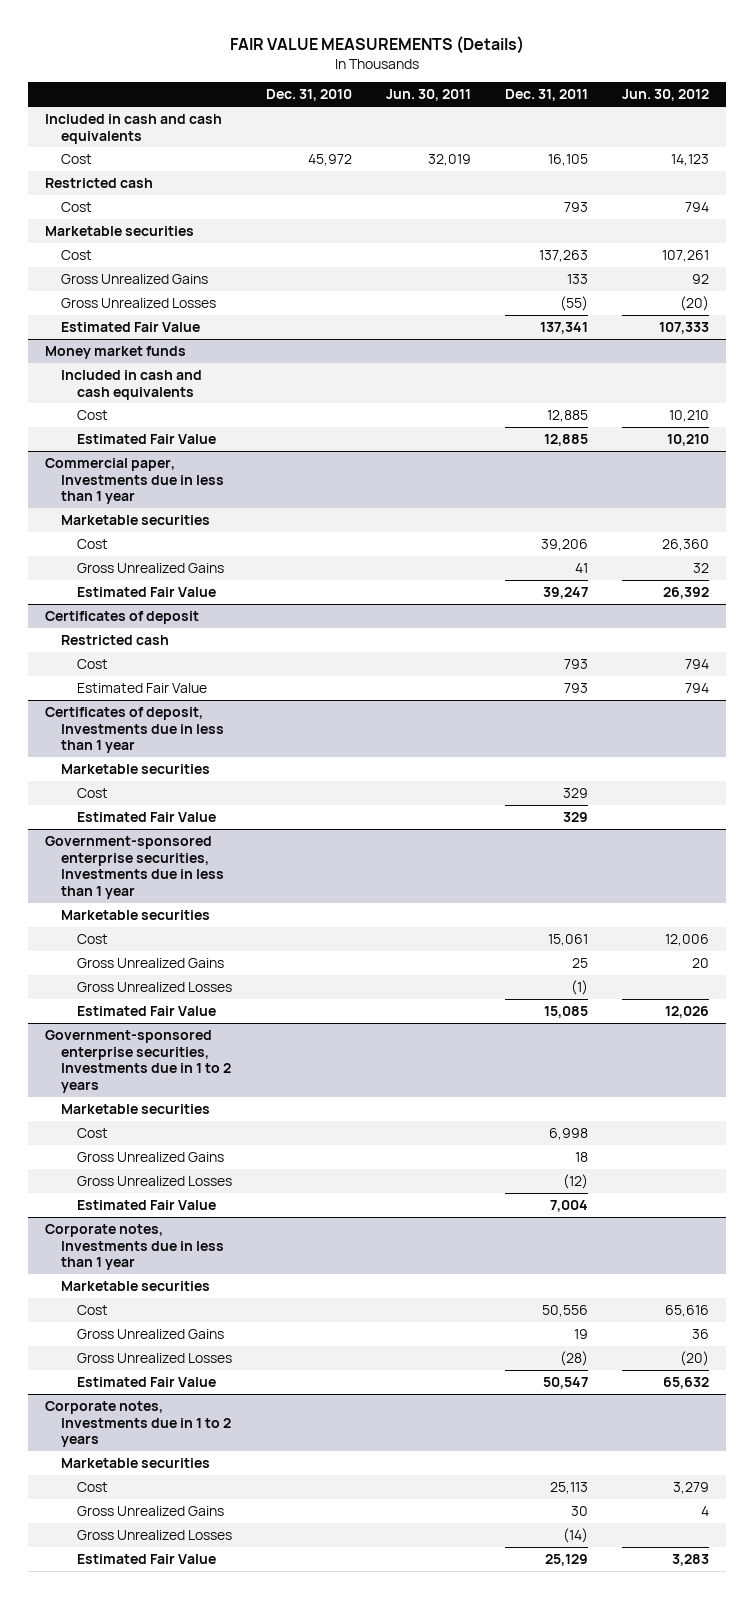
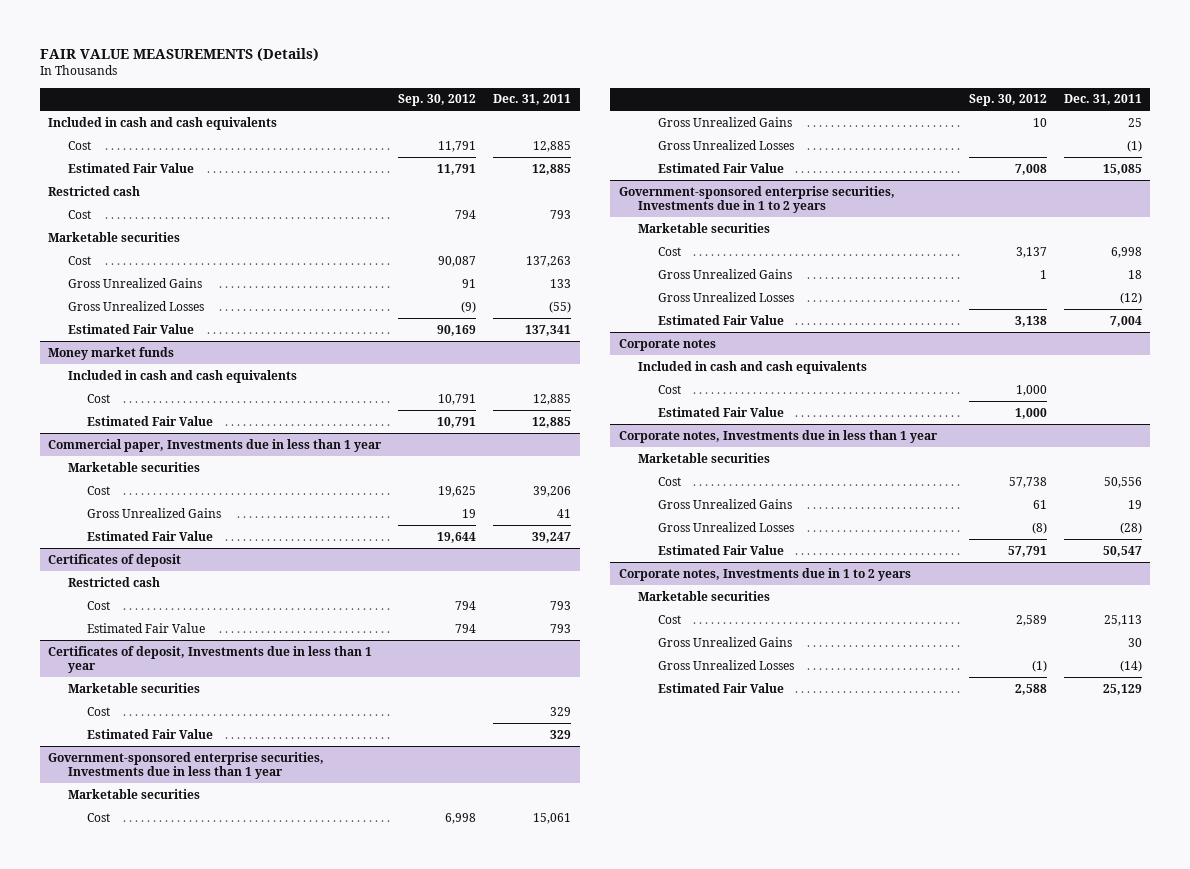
[265,89,352,102] Dec. 31, 2010 -> none
[385,89,471,102] Jun. 30, 2011 -> none
[621,89,709,102] Jun. 30, 2012 -> none
none -> [398,94,477,107] Sep. 30, 2012
[547,153,588,166] 16,105 -> [533,140,572,152] 12,885
none -> [67,162,194,173] Estimated Fair Value
none -> [618,338,716,351] Corporate notes
none -> [638,360,868,374] Included in cash and cash equivalents
none -> [657,384,681,394] Cost
none -> [657,406,784,417] Estimated Fair Value

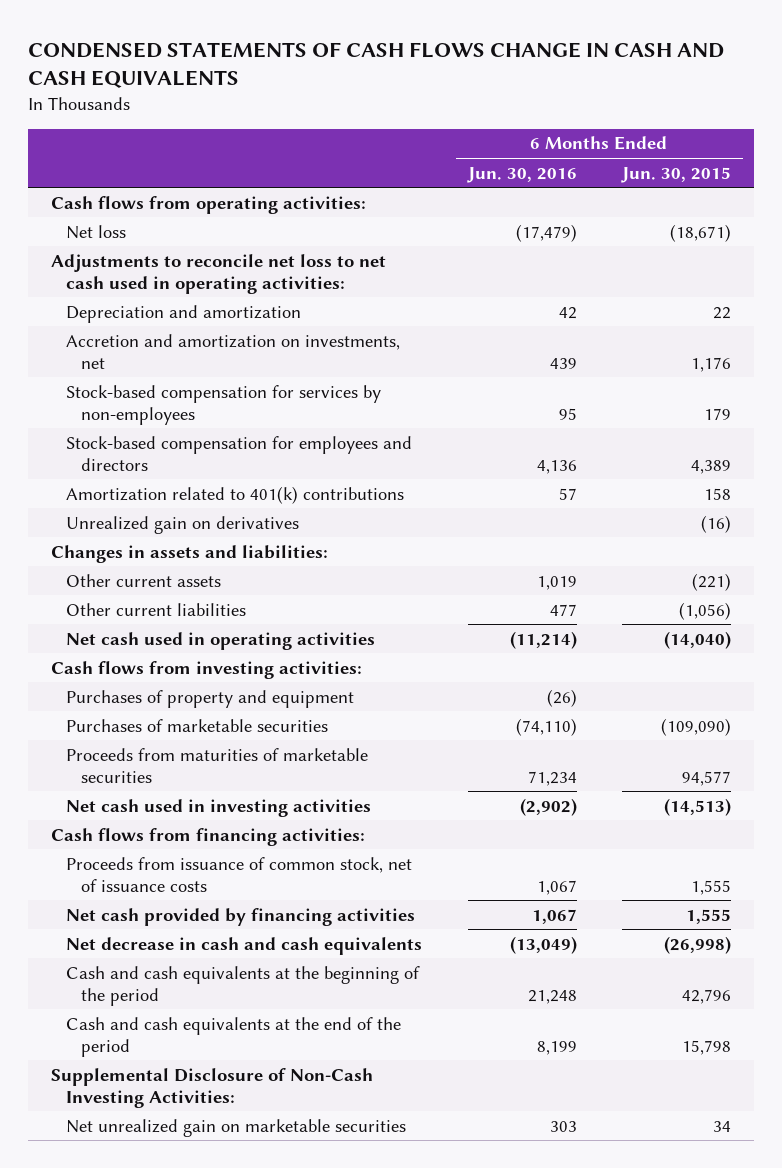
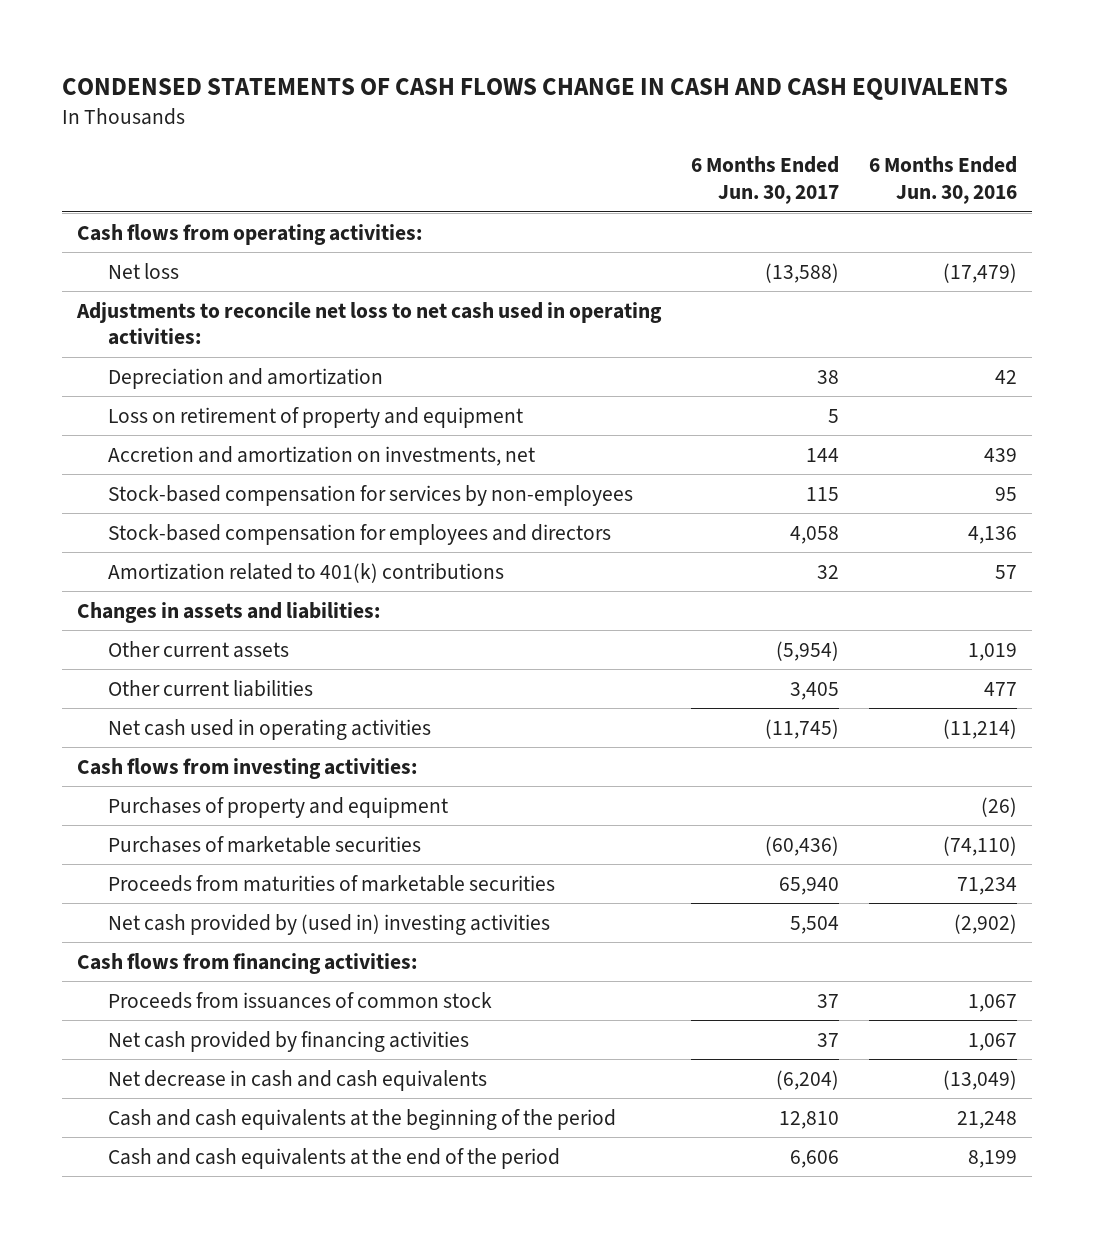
[621,166,732,183] Jun. 30, 2015 -> none
none -> [690,156,839,205] 6 Months Ended Jun. 30, 2017
none -> [107,406,523,428] Loss on retirement of property and equipment
[65,515,299,534] Unrealized gain on derivatives -> none
[65,798,371,817] Net cash used in investing activities -> [107,913,550,935] Net cash provided by (used in) investing activities
[65,856,412,892] Proceeds from issuance of common stock, net of issuance costs -> [107,991,492,1009] Proceeds from issuances of common stock
[50,1067,373,1108] Supplemental Disclosure of Non-Cash Investing Activities: -> none
[65,1118,406,1137] Net unrealized gain on marketable securities -> none

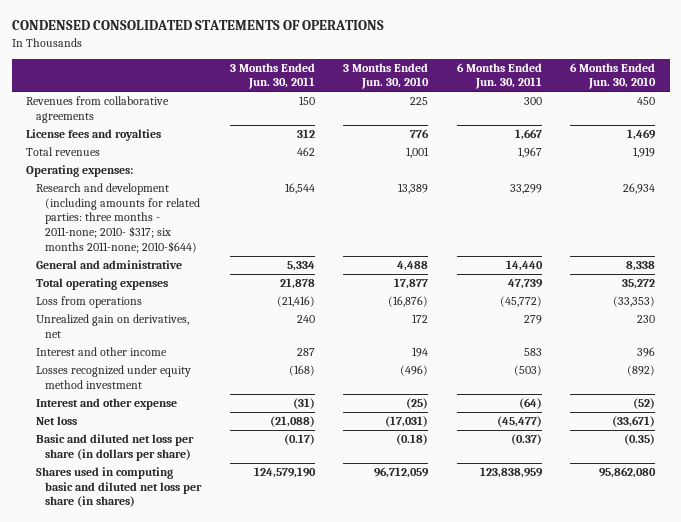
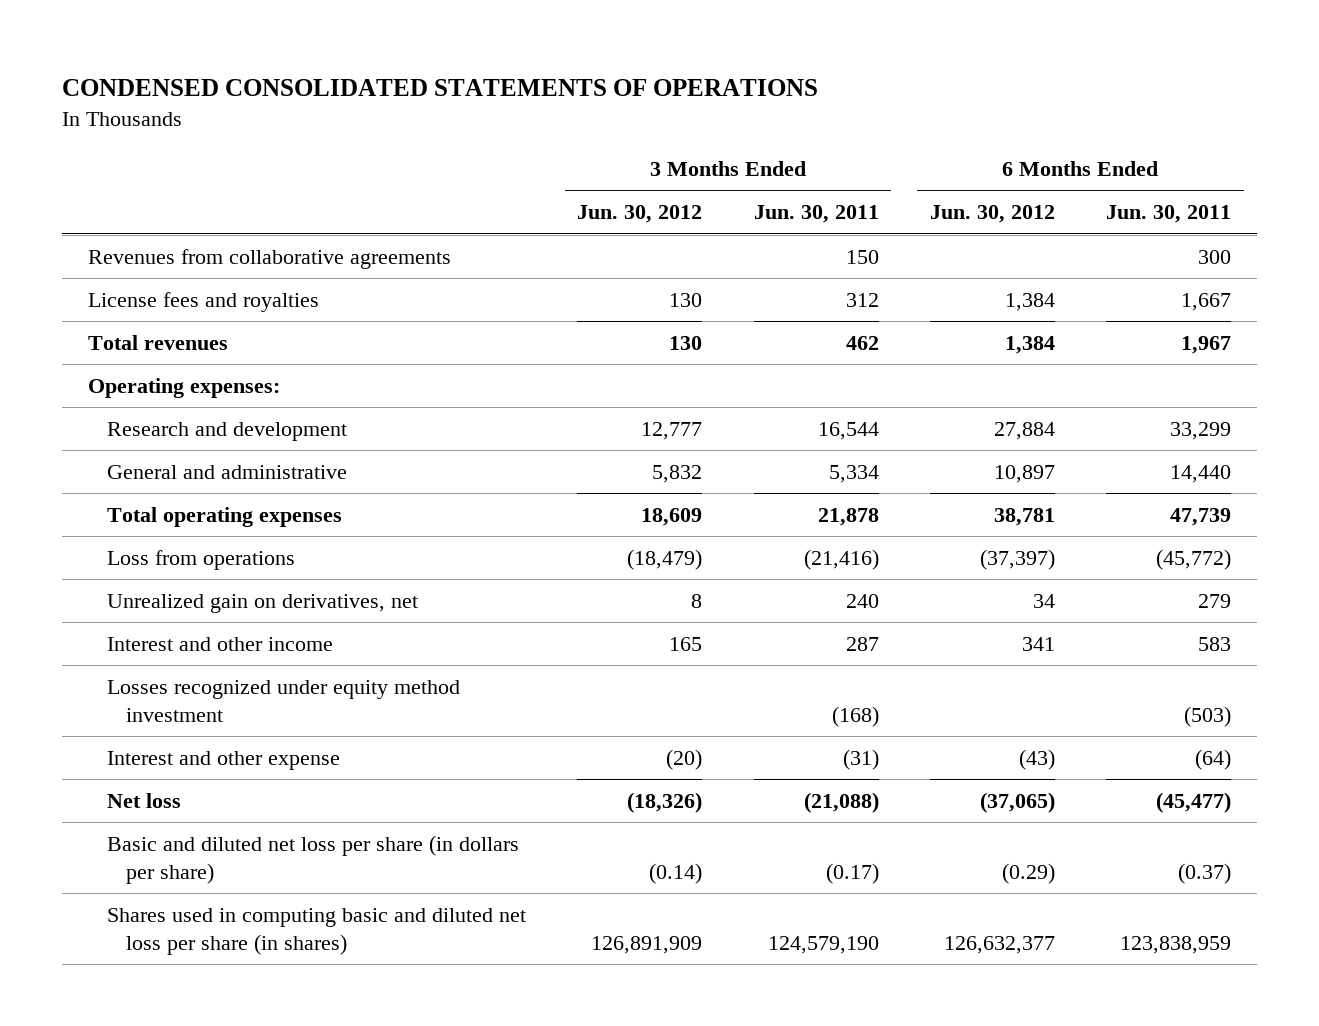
[343,62,430,90] 3 Months Ended Jun. 30, 2010 -> none
[570,62,657,90] 6 Months Ended Jun. 30, 2010 -> none
none -> [577,205,703,224] Jun. 30, 2012
none -> [929,205,1055,224] Jun. 30, 2012
[35,183,200,253] Research and development (including amounts for related parties: three months - 2011-none; 2010- $317; six months 2011-none; 2010-$644) -> [107,421,348,441] Research and development

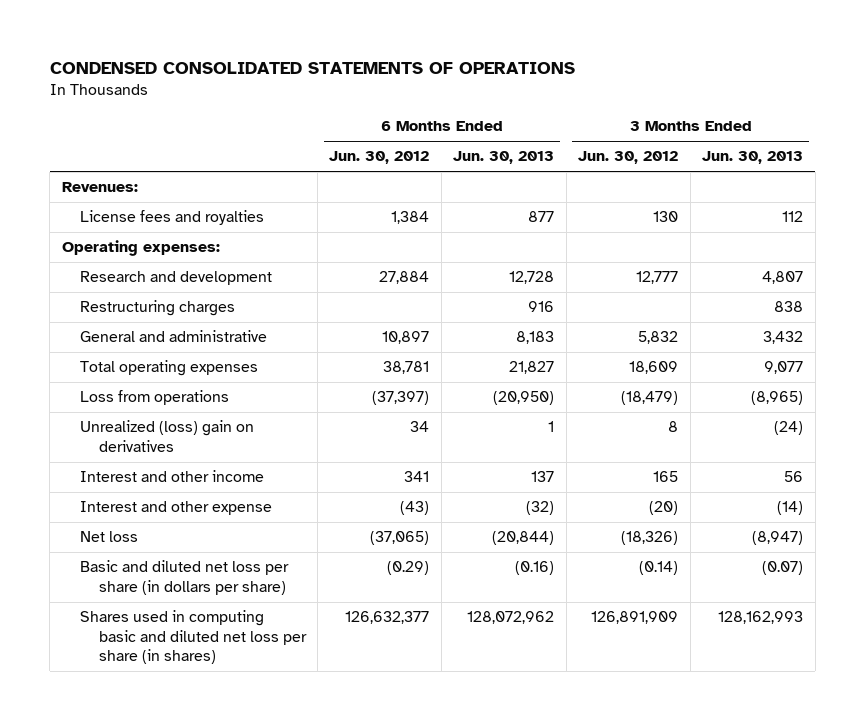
[753,205,879,224] Jun. 30, 2011 -> none
[1106,205,1232,224] Jun. 30, 2011 -> none
none -> [453,151,555,165] Jun. 30, 2013
none -> [702,151,804,165] Jun. 30, 2013
[88,248,452,269] Revenues from collaborative agreements -> none
none -> [61,182,138,193] Revenues:
[88,334,229,350] Total revenues -> none
none -> [80,300,236,317] Restructuring charges
[107,593,419,613] Unrealized gain on derivatives, net -> [80,420,255,452] Unrealized (loss) gain on derivatives
[107,679,461,722] Losses recognized under equity method investment -> none

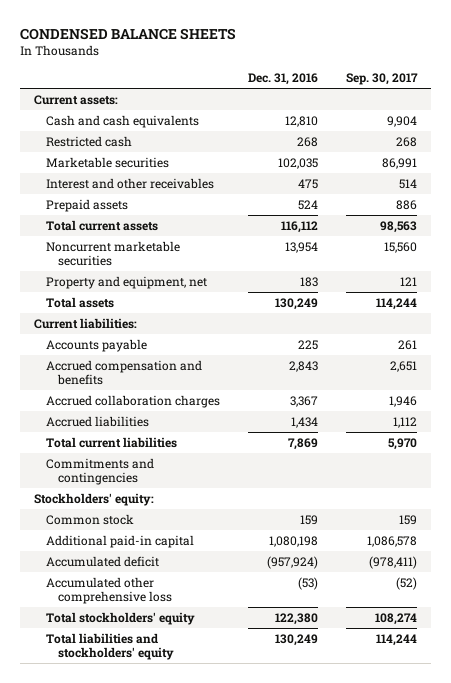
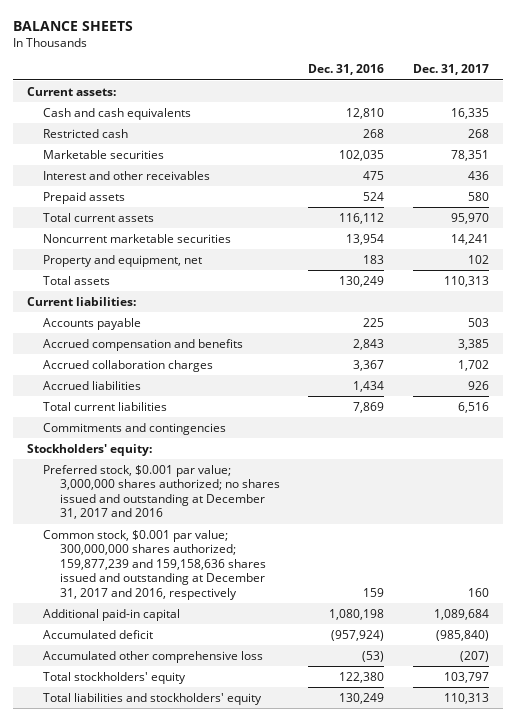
[19,27,236,40] CONDENSED BALANCE SHEETS -> [13,21,134,32] BALANCE SHEETS
[345,73,418,86] Sep. 30, 2017 -> none
none -> [413,64,490,76] Dec. 31, 2017
none -> [43,464,280,520] Preferred stock, $0.001 par value; 3,000,000 shares authorized; no shares issued and outstanding at December 31, 2017 and 2016
[45,513,134,525] Common stock -> [43,529,266,600] Common stock, $0.001 par value; 300,000,000 shares authorized; 159,877,239 and 159,158,636 shares issued and outstanding at December 31, 2017 and 2016, respectively

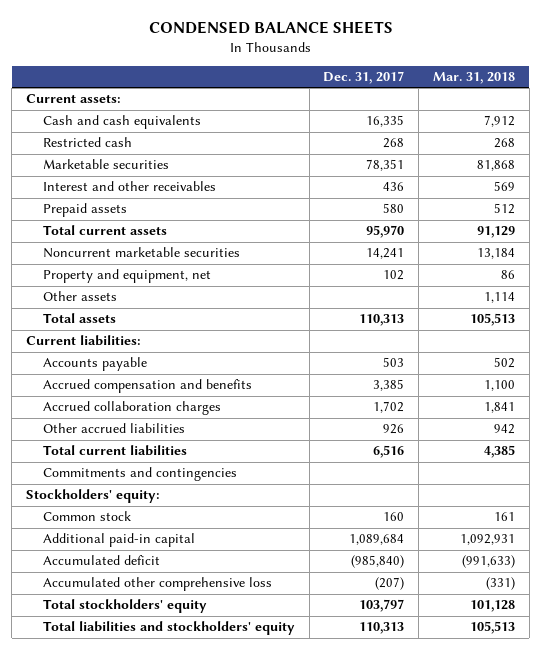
[13,21,134,32] BALANCE SHEETS -> [148,21,393,35] CONDENSED BALANCE SHEETS
[308,64,385,76] Dec. 31, 2016 -> none
none -> [433,72,516,85] Mar. 31, 2018
none -> [42,291,117,302] Other assets
[43,380,142,390] Accrued liabilities -> [42,423,185,434] Other accrued liabilities
[43,464,280,520] Preferred stock, $0.001 par value; 3,000,000 shares authorized; no shares issued and outstanding at December 31, 2017 and 2016 -> none
[43,529,266,600] Common stock, $0.001 par value; 300,000,000 shares authorized; 159,877,239 and 159,158,636 shares issued and outstanding at December 31, 2017 and 2016, respectively -> [42,511,131,522] Common stock

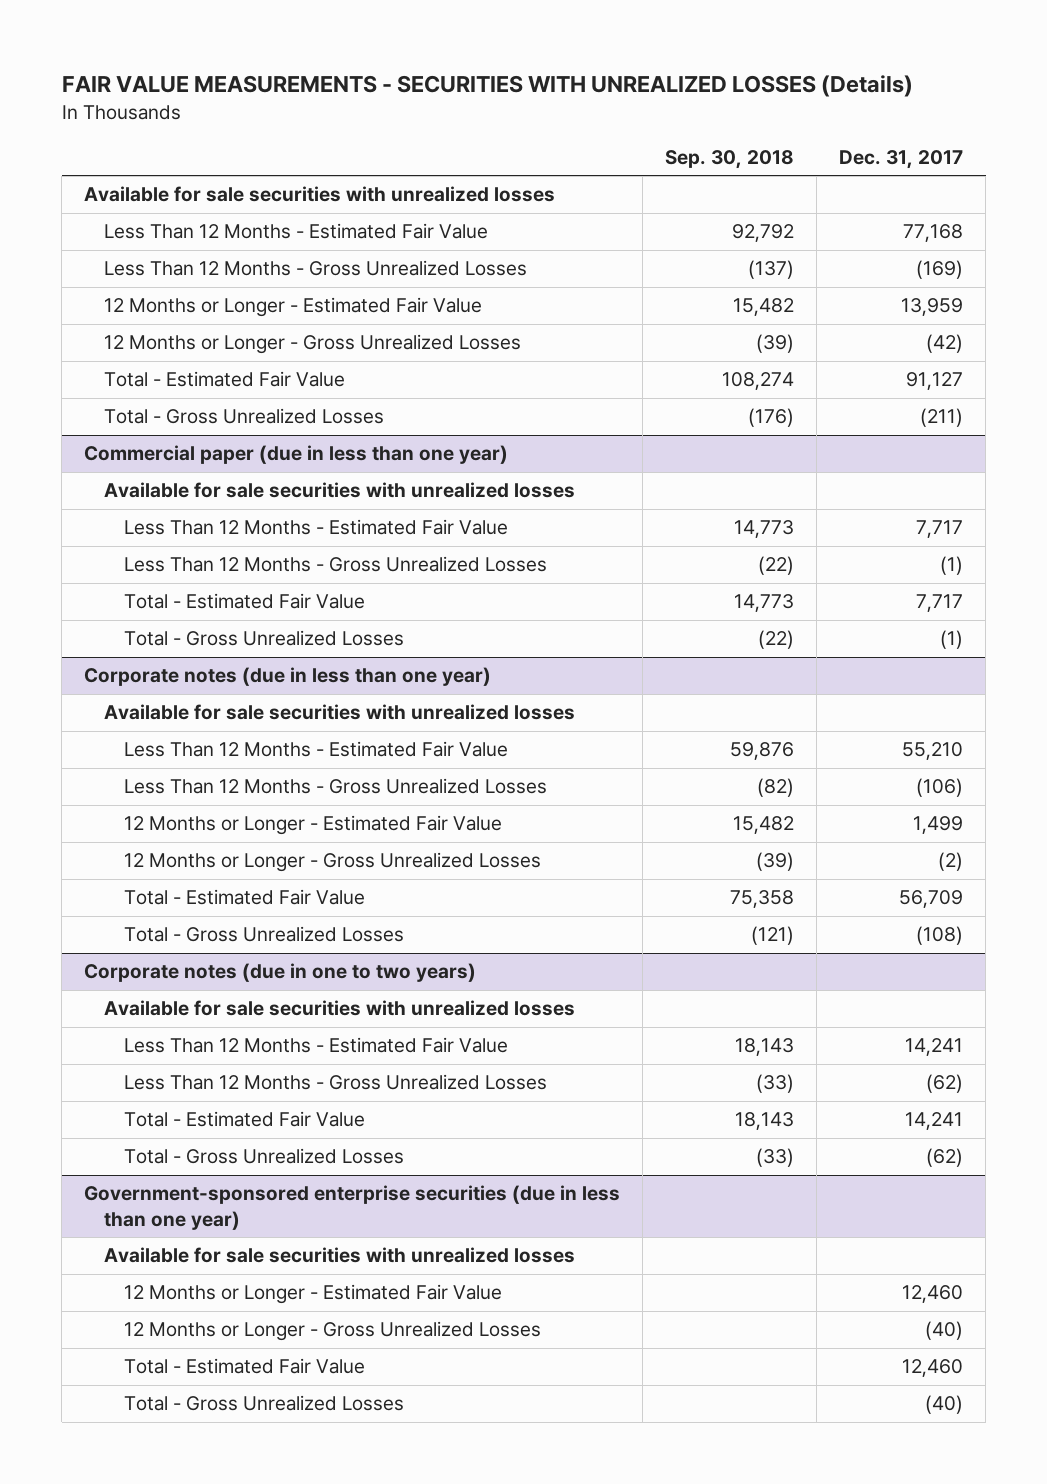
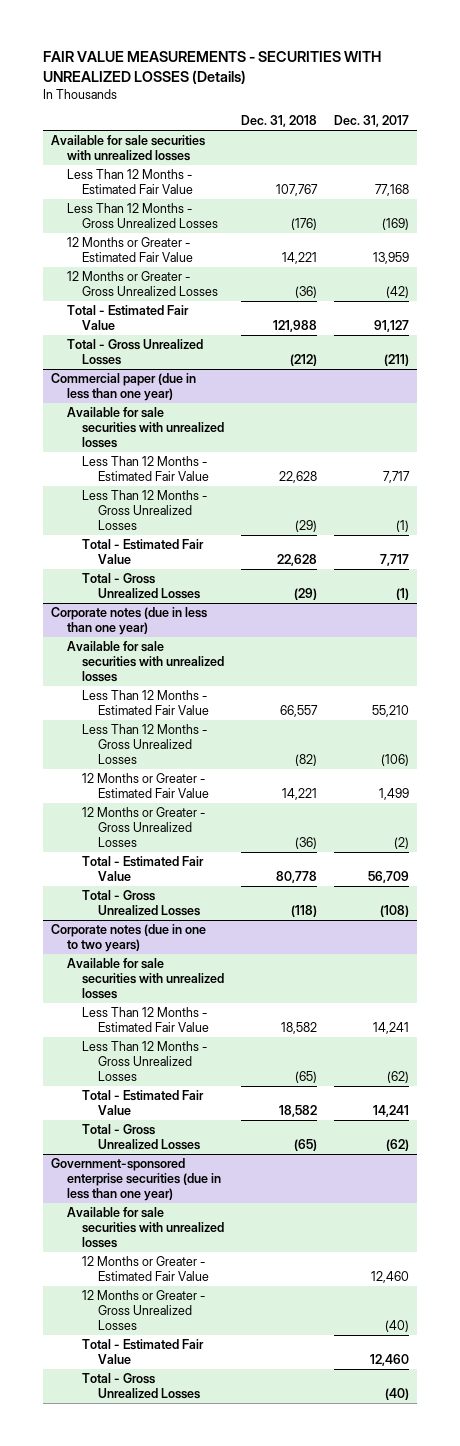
[665,150,795,170] Sep. 30, 2018 -> none
none -> [241,115,318,128] Dec. 31, 2018
[104,297,483,318] 12 Months or Longer - Estimated Fair Value -> [66,236,194,263] 12 Months or Greater - Estimated Fair Value
[104,334,522,355] 12 Months or Longer - Gross Unrealized Losses -> [66,270,219,297] 12 Months or Greater - Gross Unrealized Losses
[124,815,503,836] 12 Months or Longer - Estimated Fair Value -> [82,772,210,799] 12 Months or Greater - Estimated Fair Value
[124,852,542,873] 12 Months or Longer - Gross Unrealized Losses -> [82,806,206,848] 12 Months or Greater - Gross Unrealized Losses
[124,1284,503,1305] 12 Months or Longer - Estimated Fair Value -> [82,1255,210,1282] 12 Months or Greater - Estimated Fair Value
[124,1321,542,1342] 12 Months or Longer - Gross Unrealized Losses -> [82,1289,206,1331] 12 Months or Greater - Gross Unrealized Losses

